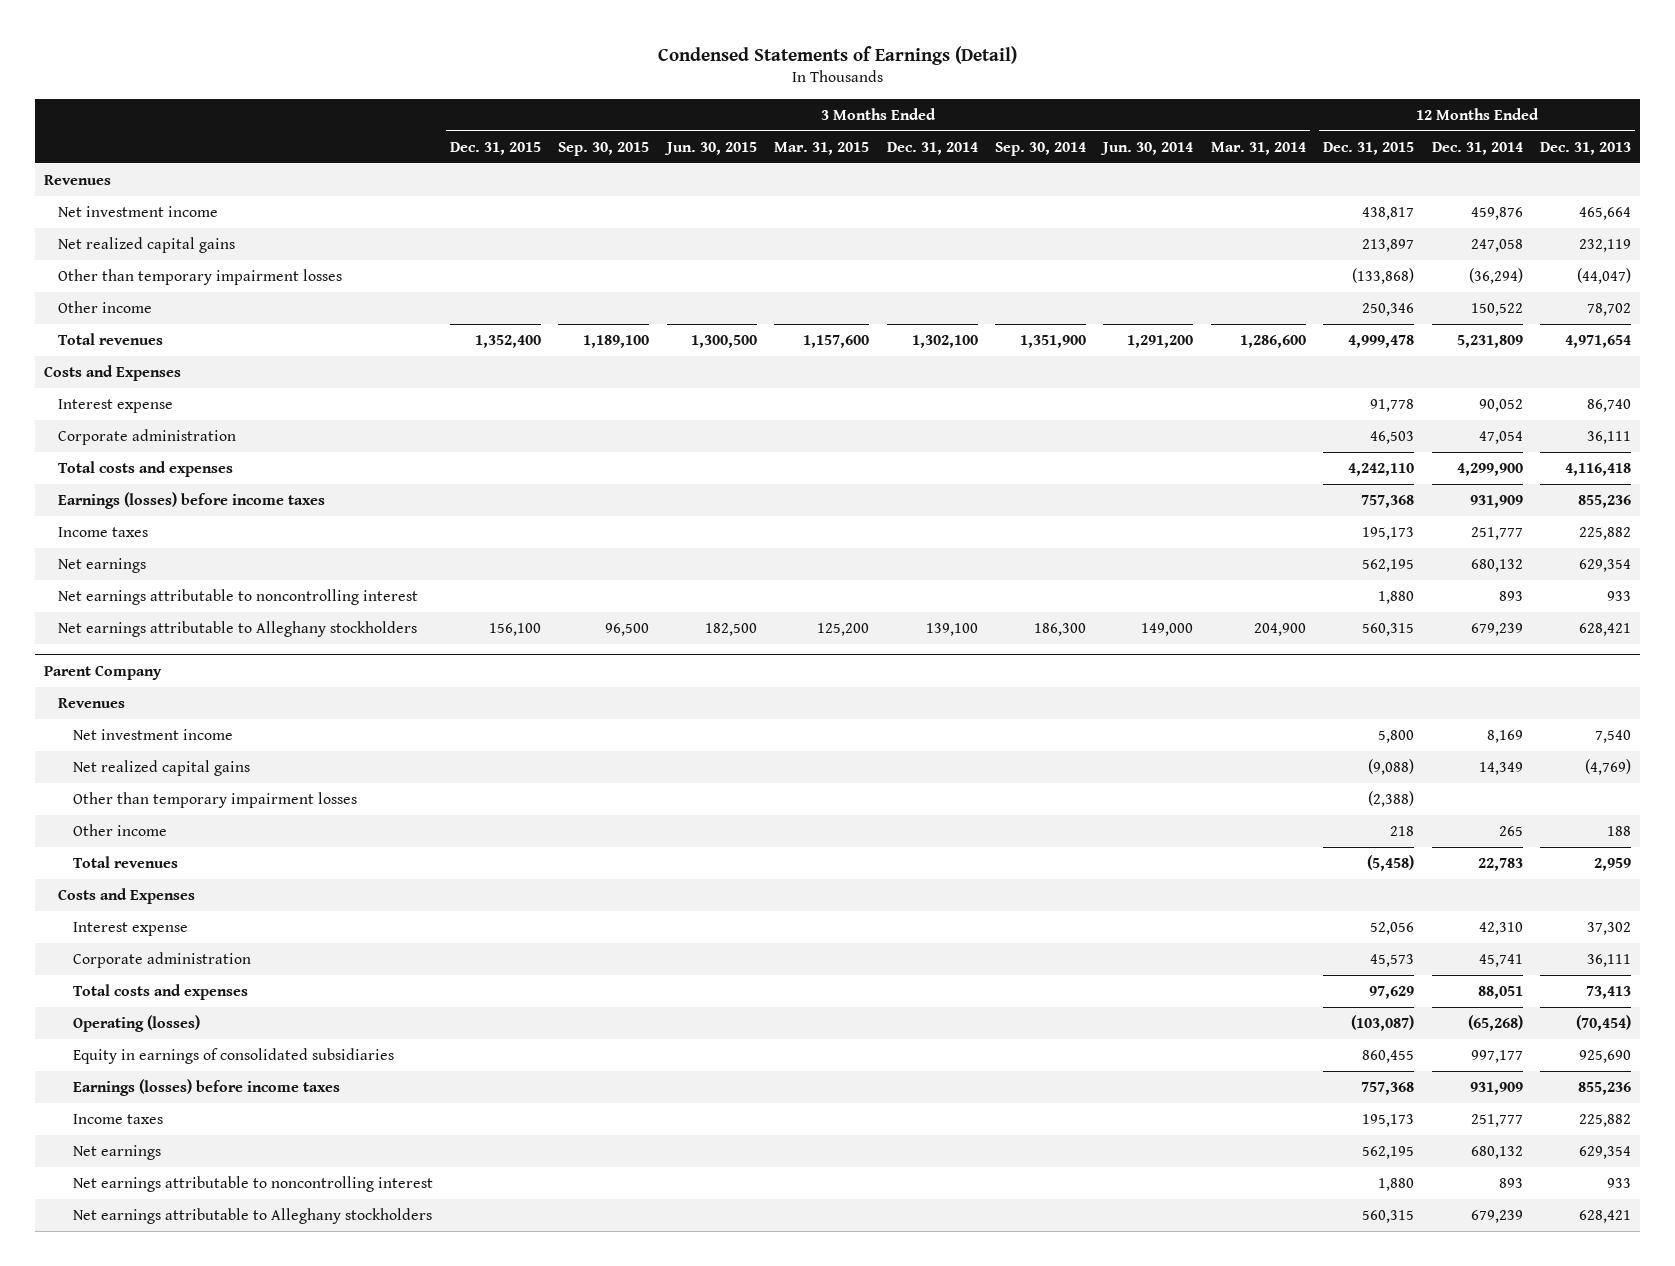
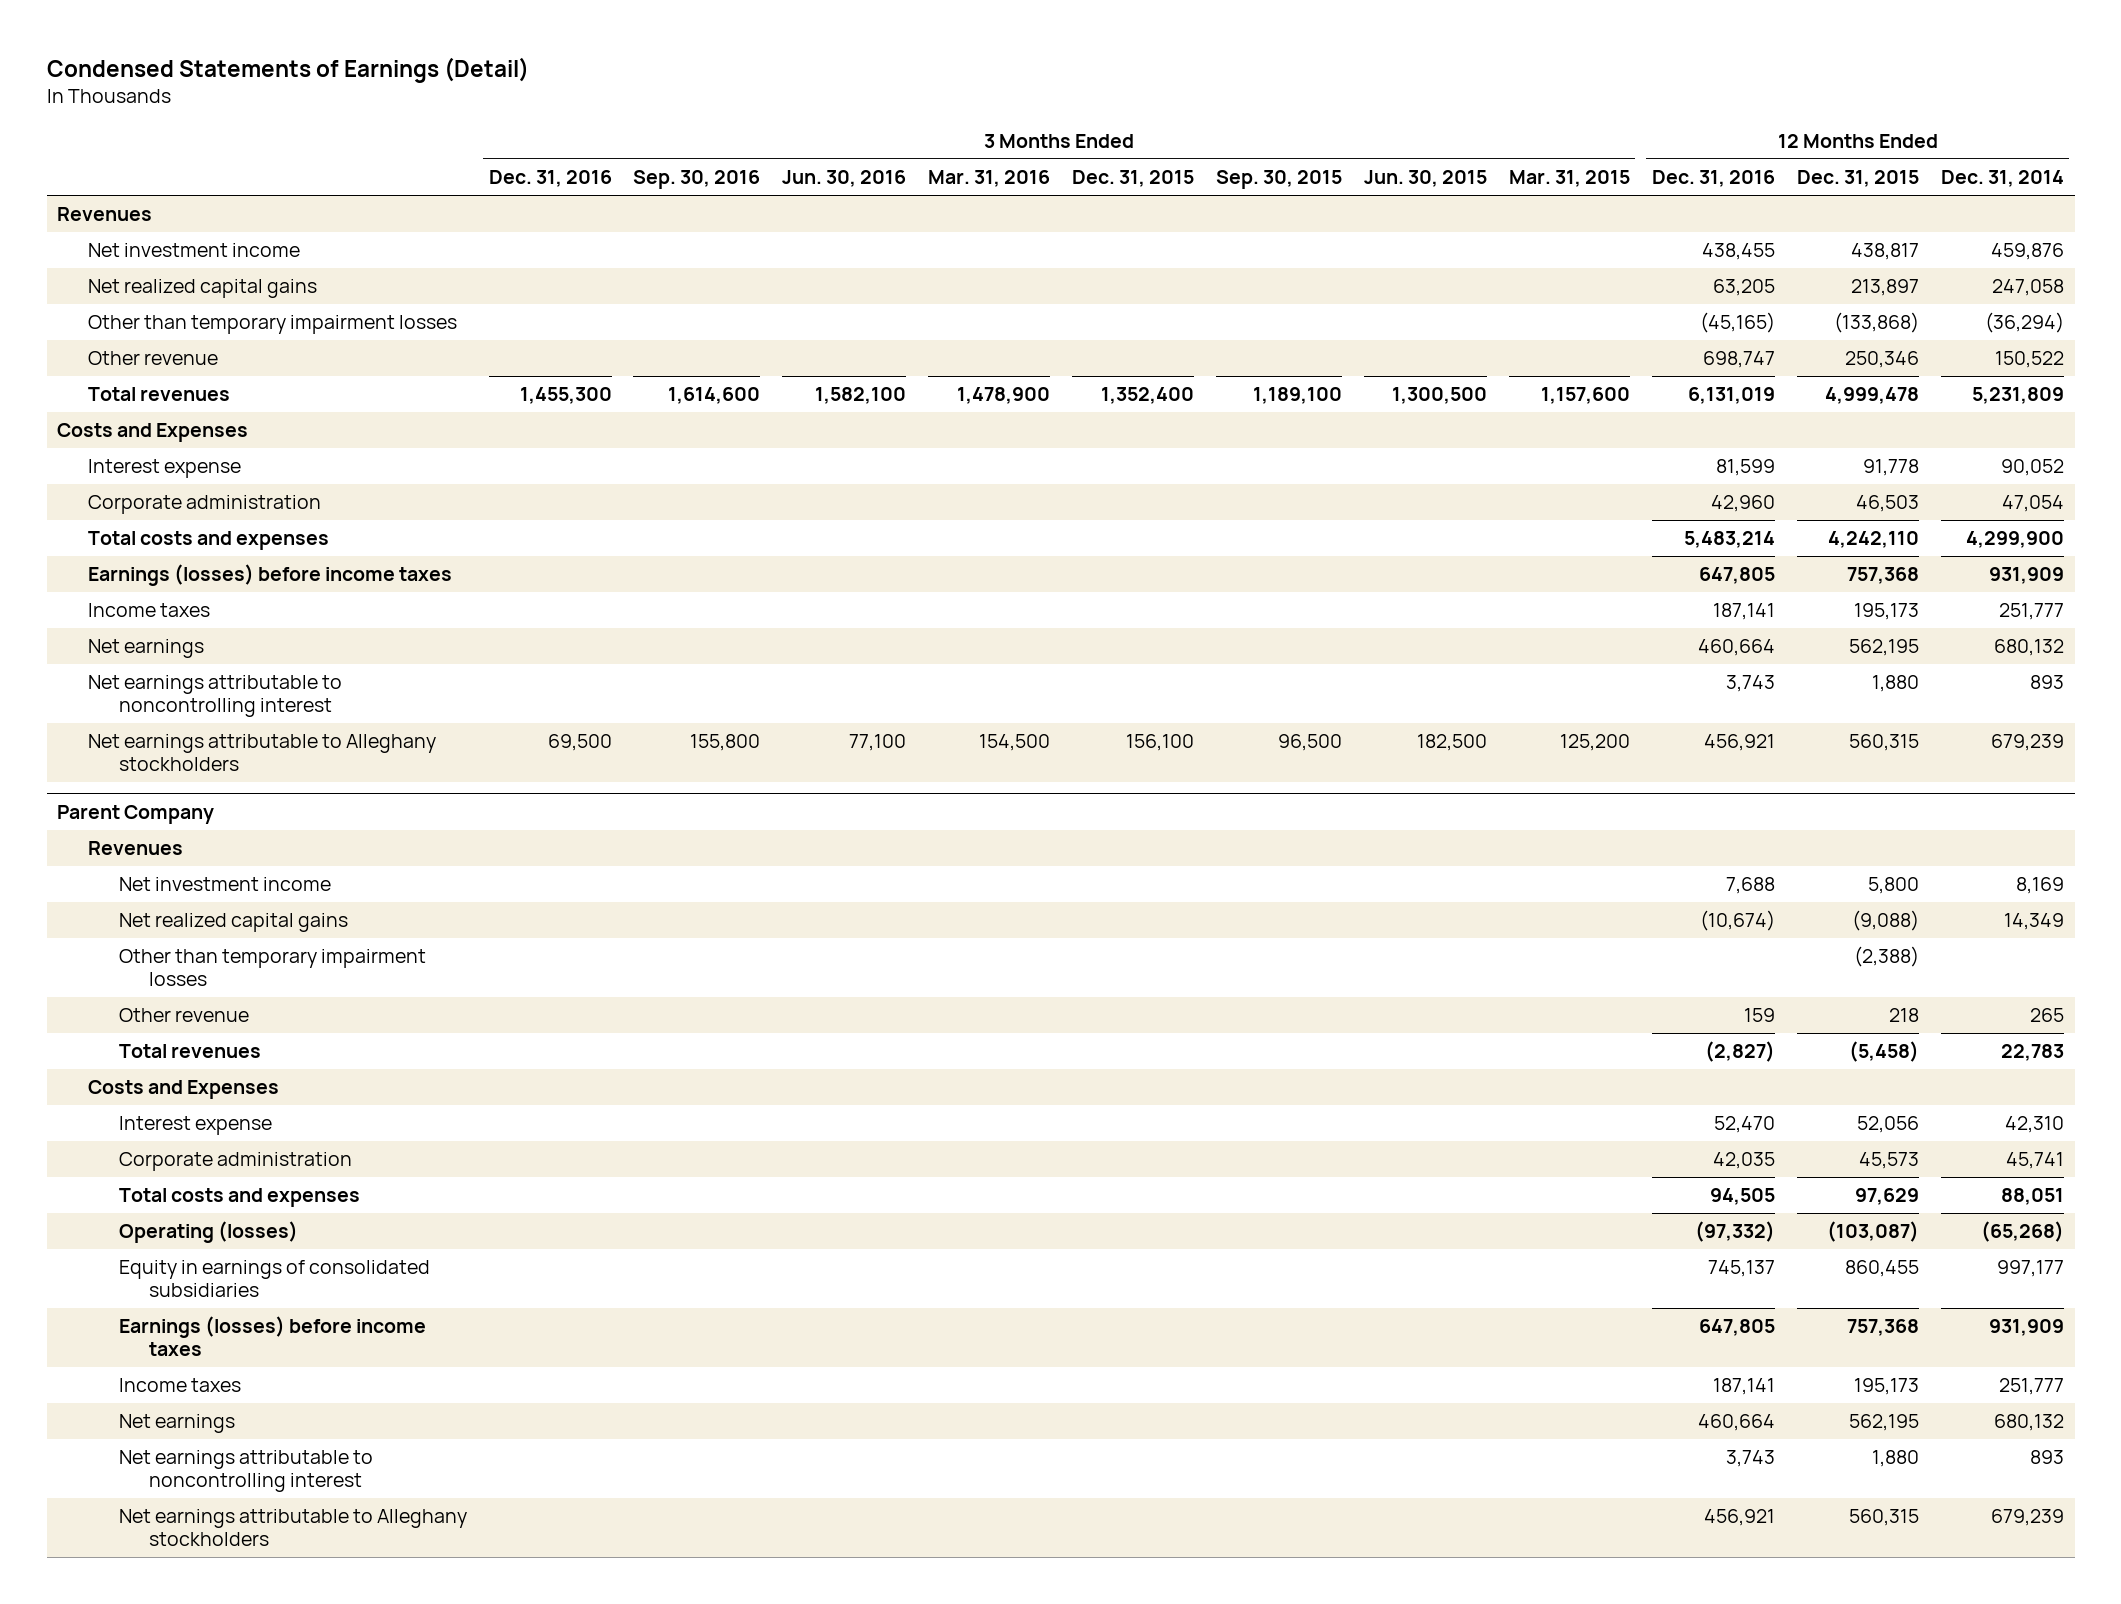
[886,141,978,155] Dec. 31, 2014 -> none
[994,141,1086,156] Sep. 30, 2014 -> none
[1100,141,1194,155] Jun. 30, 2014 -> none
[1210,141,1306,155] Mar. 31, 2014 -> none
[1539,141,1631,155] Dec. 31, 2013 -> none
none -> [488,170,612,188] Dec. 31, 2016
none -> [633,170,761,190] Sep. 30, 2016
none -> [782,170,907,188] Jun. 30, 2016
none -> [928,170,1051,188] Mar. 31, 2016
none -> [1651,170,1775,188] Dec. 31, 2016
[58,301,153,314] Other income -> [88,351,219,366] Other revenue
[72,824,167,837] Other income -> [118,1008,249,1023] Other revenue

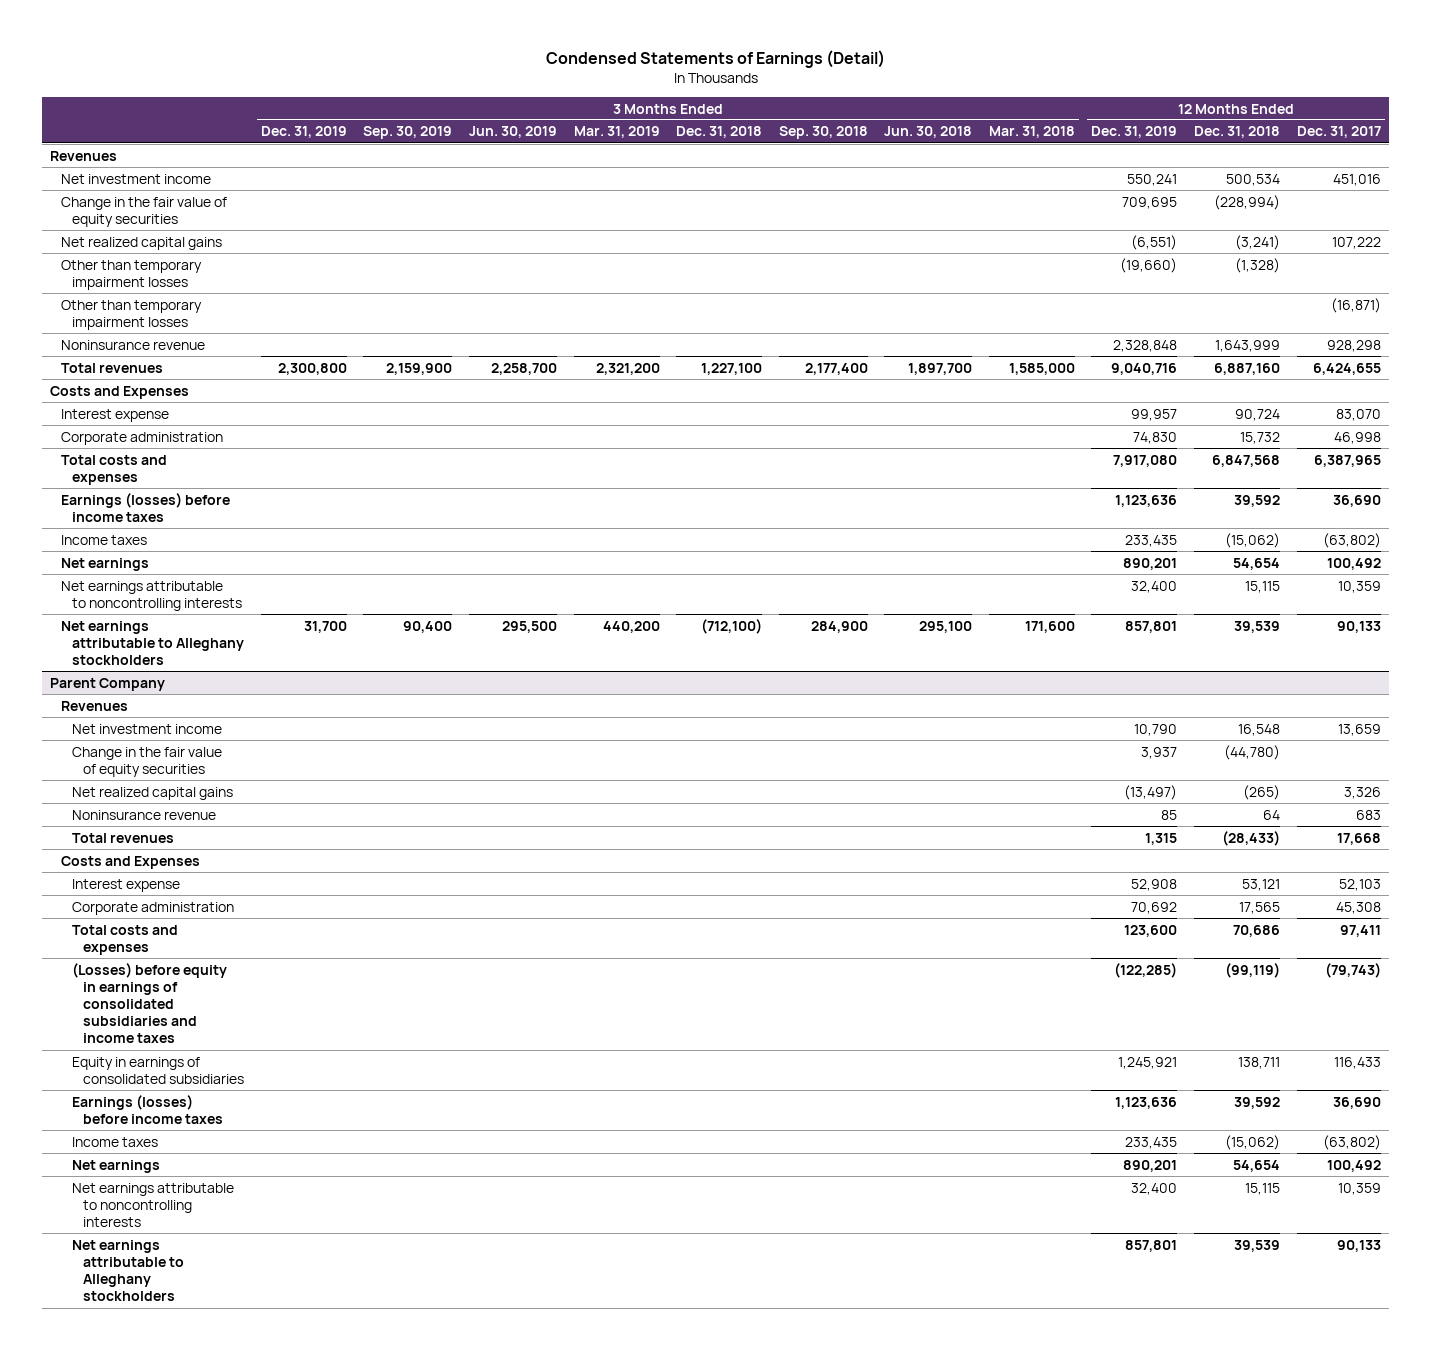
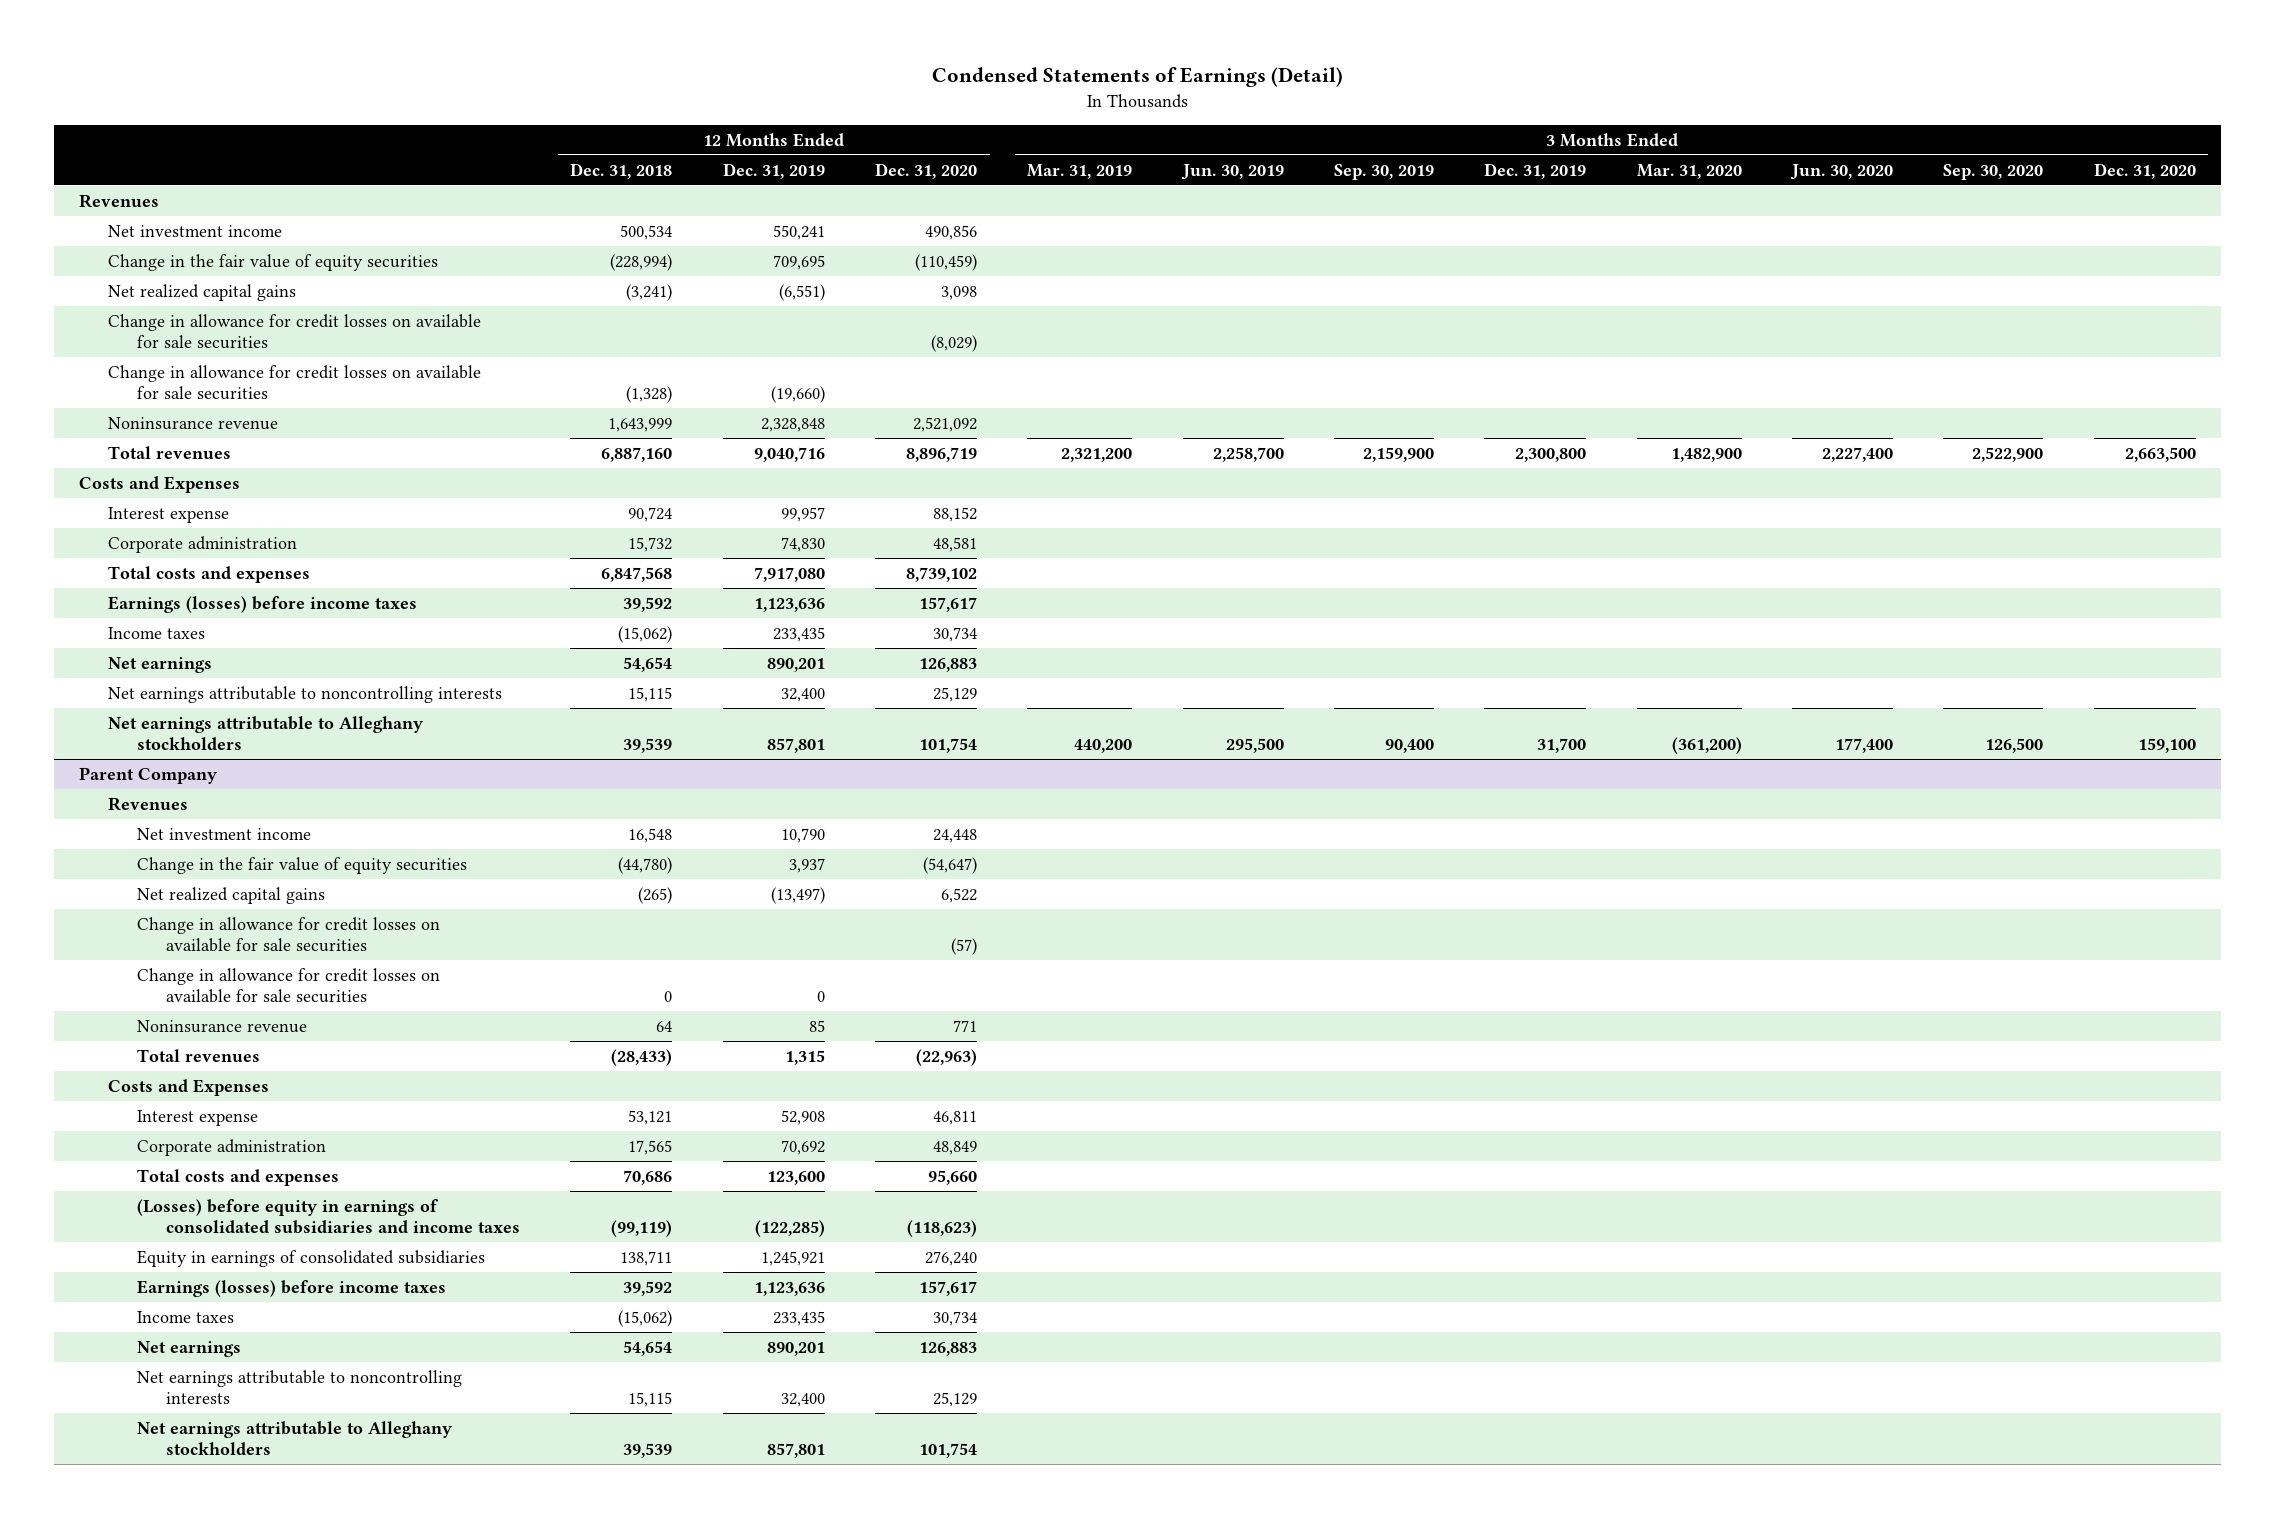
[676,126,763,139] Dec. 31, 2018 -> none
[778,126,868,140] Sep. 30, 2018 -> none
[884,126,973,139] Jun. 30, 2018 -> none
[988,126,1075,139] Mar. 31, 2018 -> none
[1296,126,1381,139] Dec. 31, 2017 -> none
none -> [875,162,978,179] Dec. 31, 2020
none -> [1636,163,1742,179] Mar. 31, 2020
none -> [1790,163,1894,180] Jun. 30, 2020
none -> [1943,163,2044,180] Sep. 30, 2020
none -> [2093,162,2196,179] Dec. 31, 2020
[61,299,203,330] Other than temporary impairment losses -> none
none -> [108,313,482,350] Change in allowance for credit losses on available for sale securities
[61,259,203,290] Other than temporary impairment losses -> [108,364,482,401] Change in allowance for credit losses on available for sale securities
none -> [137,916,441,953] Change in allowance for credit losses on available for sale securities
none -> [137,967,441,1004] Change in allowance for credit losses on available for sale securities

